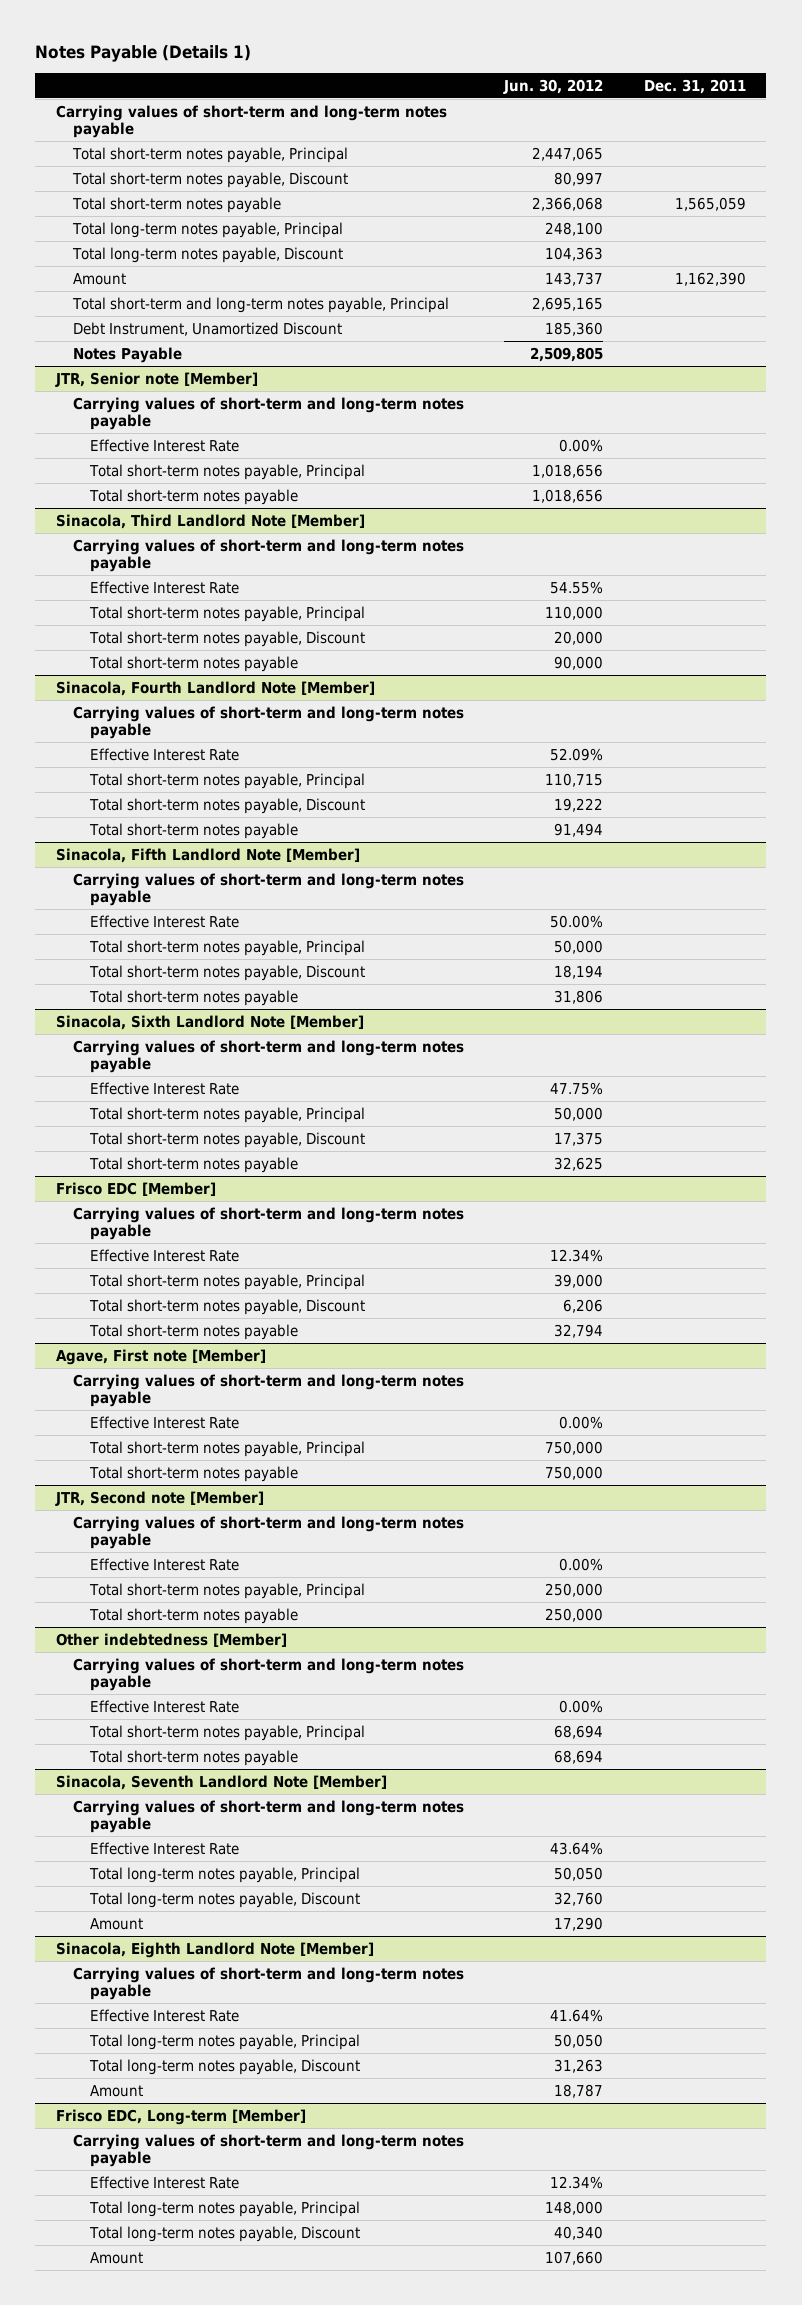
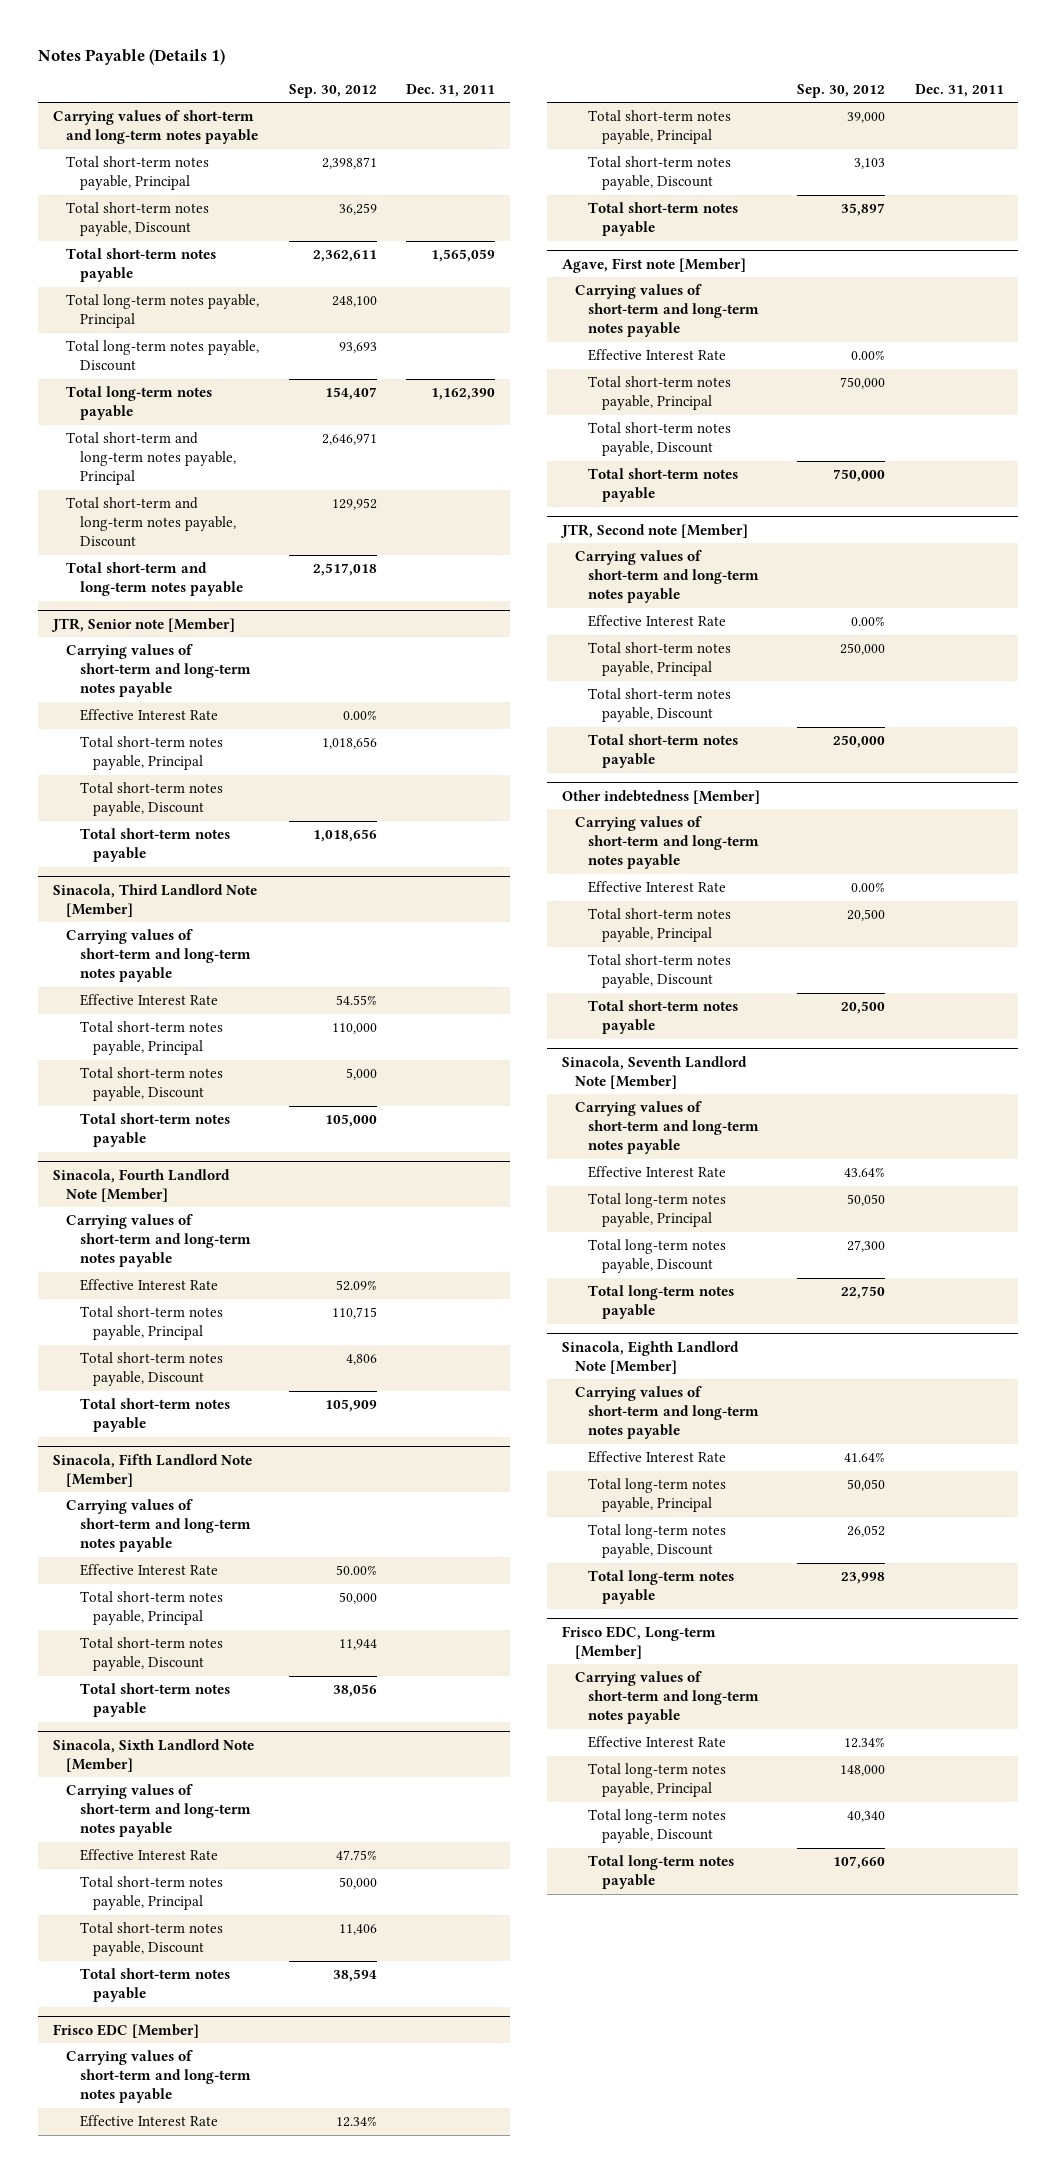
[503,78,604,94] Jun. 30, 2012 -> none
none -> [288,83,377,98] Sep. 30, 2012
[72,272,126,285] Amount -> [66,386,213,421] Total long-term notes payable
[72,321,342,336] Debt Instrument, Unamortized Discount -> [66,497,236,548] Total short-term and long-term notes payable, Discount
[72,346,182,363] Notes Payable -> [66,562,243,597] Total short-term and long-term notes payable
none -> [79,782,223,817] Total short-term notes payable, Discount
none -> [588,422,732,457] Total short-term notes payable, Discount
none -> [588,688,732,723] Total short-term notes payable, Discount
none -> [588,954,732,989] Total short-term notes payable, Discount
[90,1917,144,1930] Amount -> [588,1285,735,1320] Total long-term notes payable
[90,2084,144,2097] Amount -> [588,1570,735,1605] Total long-term notes payable
[90,2251,144,2264] Amount -> [588,1855,735,1890] Total long-term notes payable

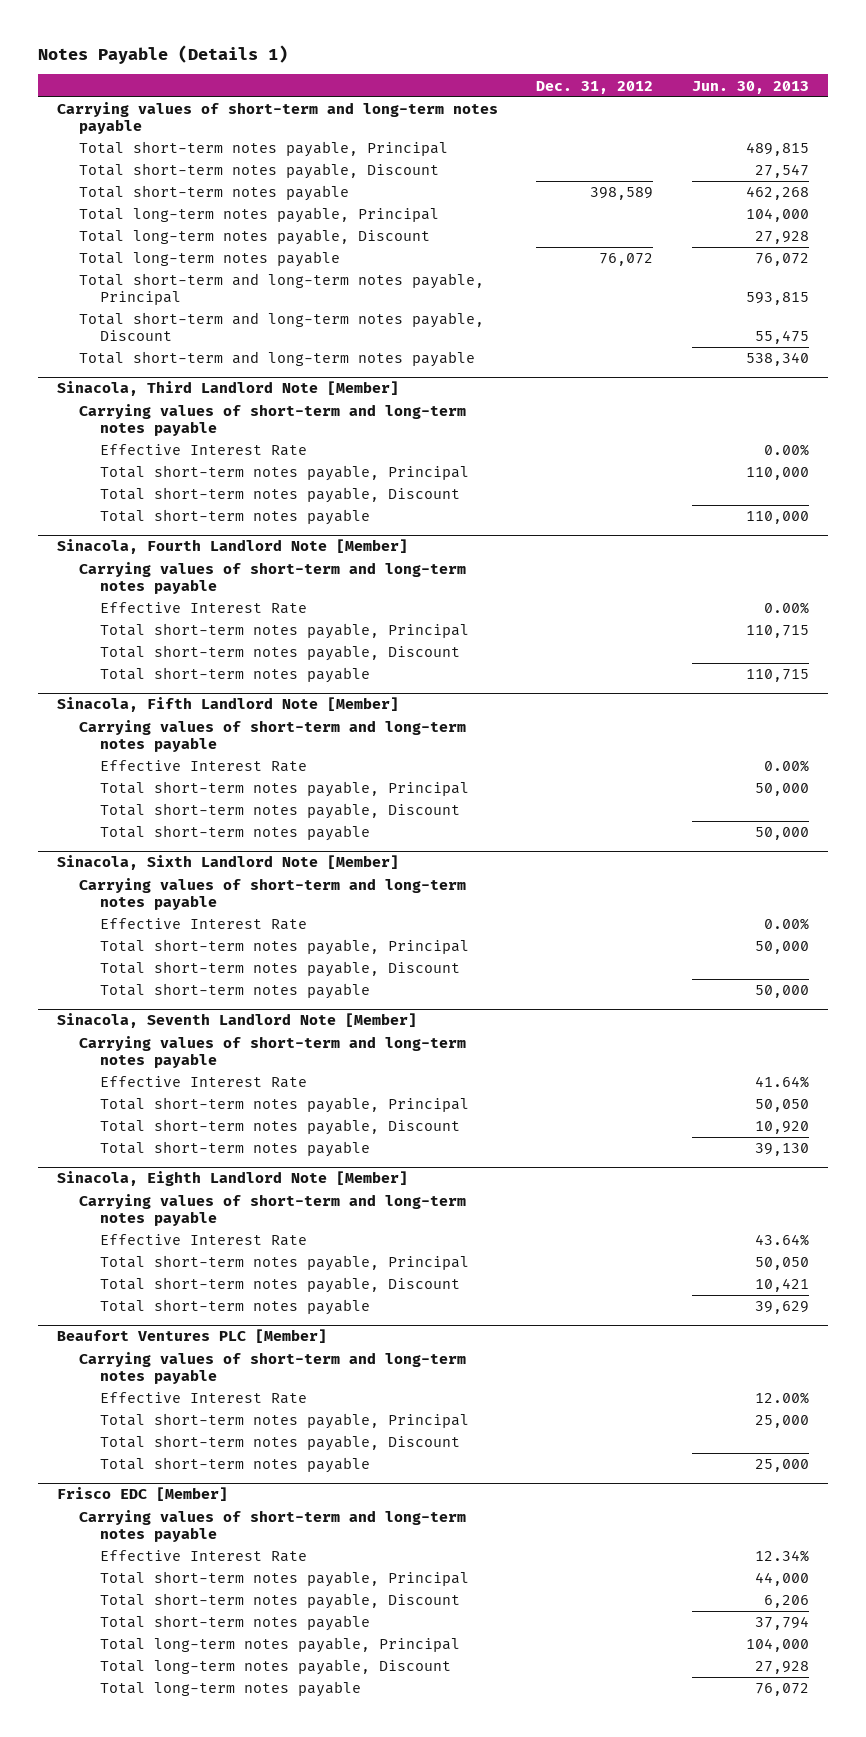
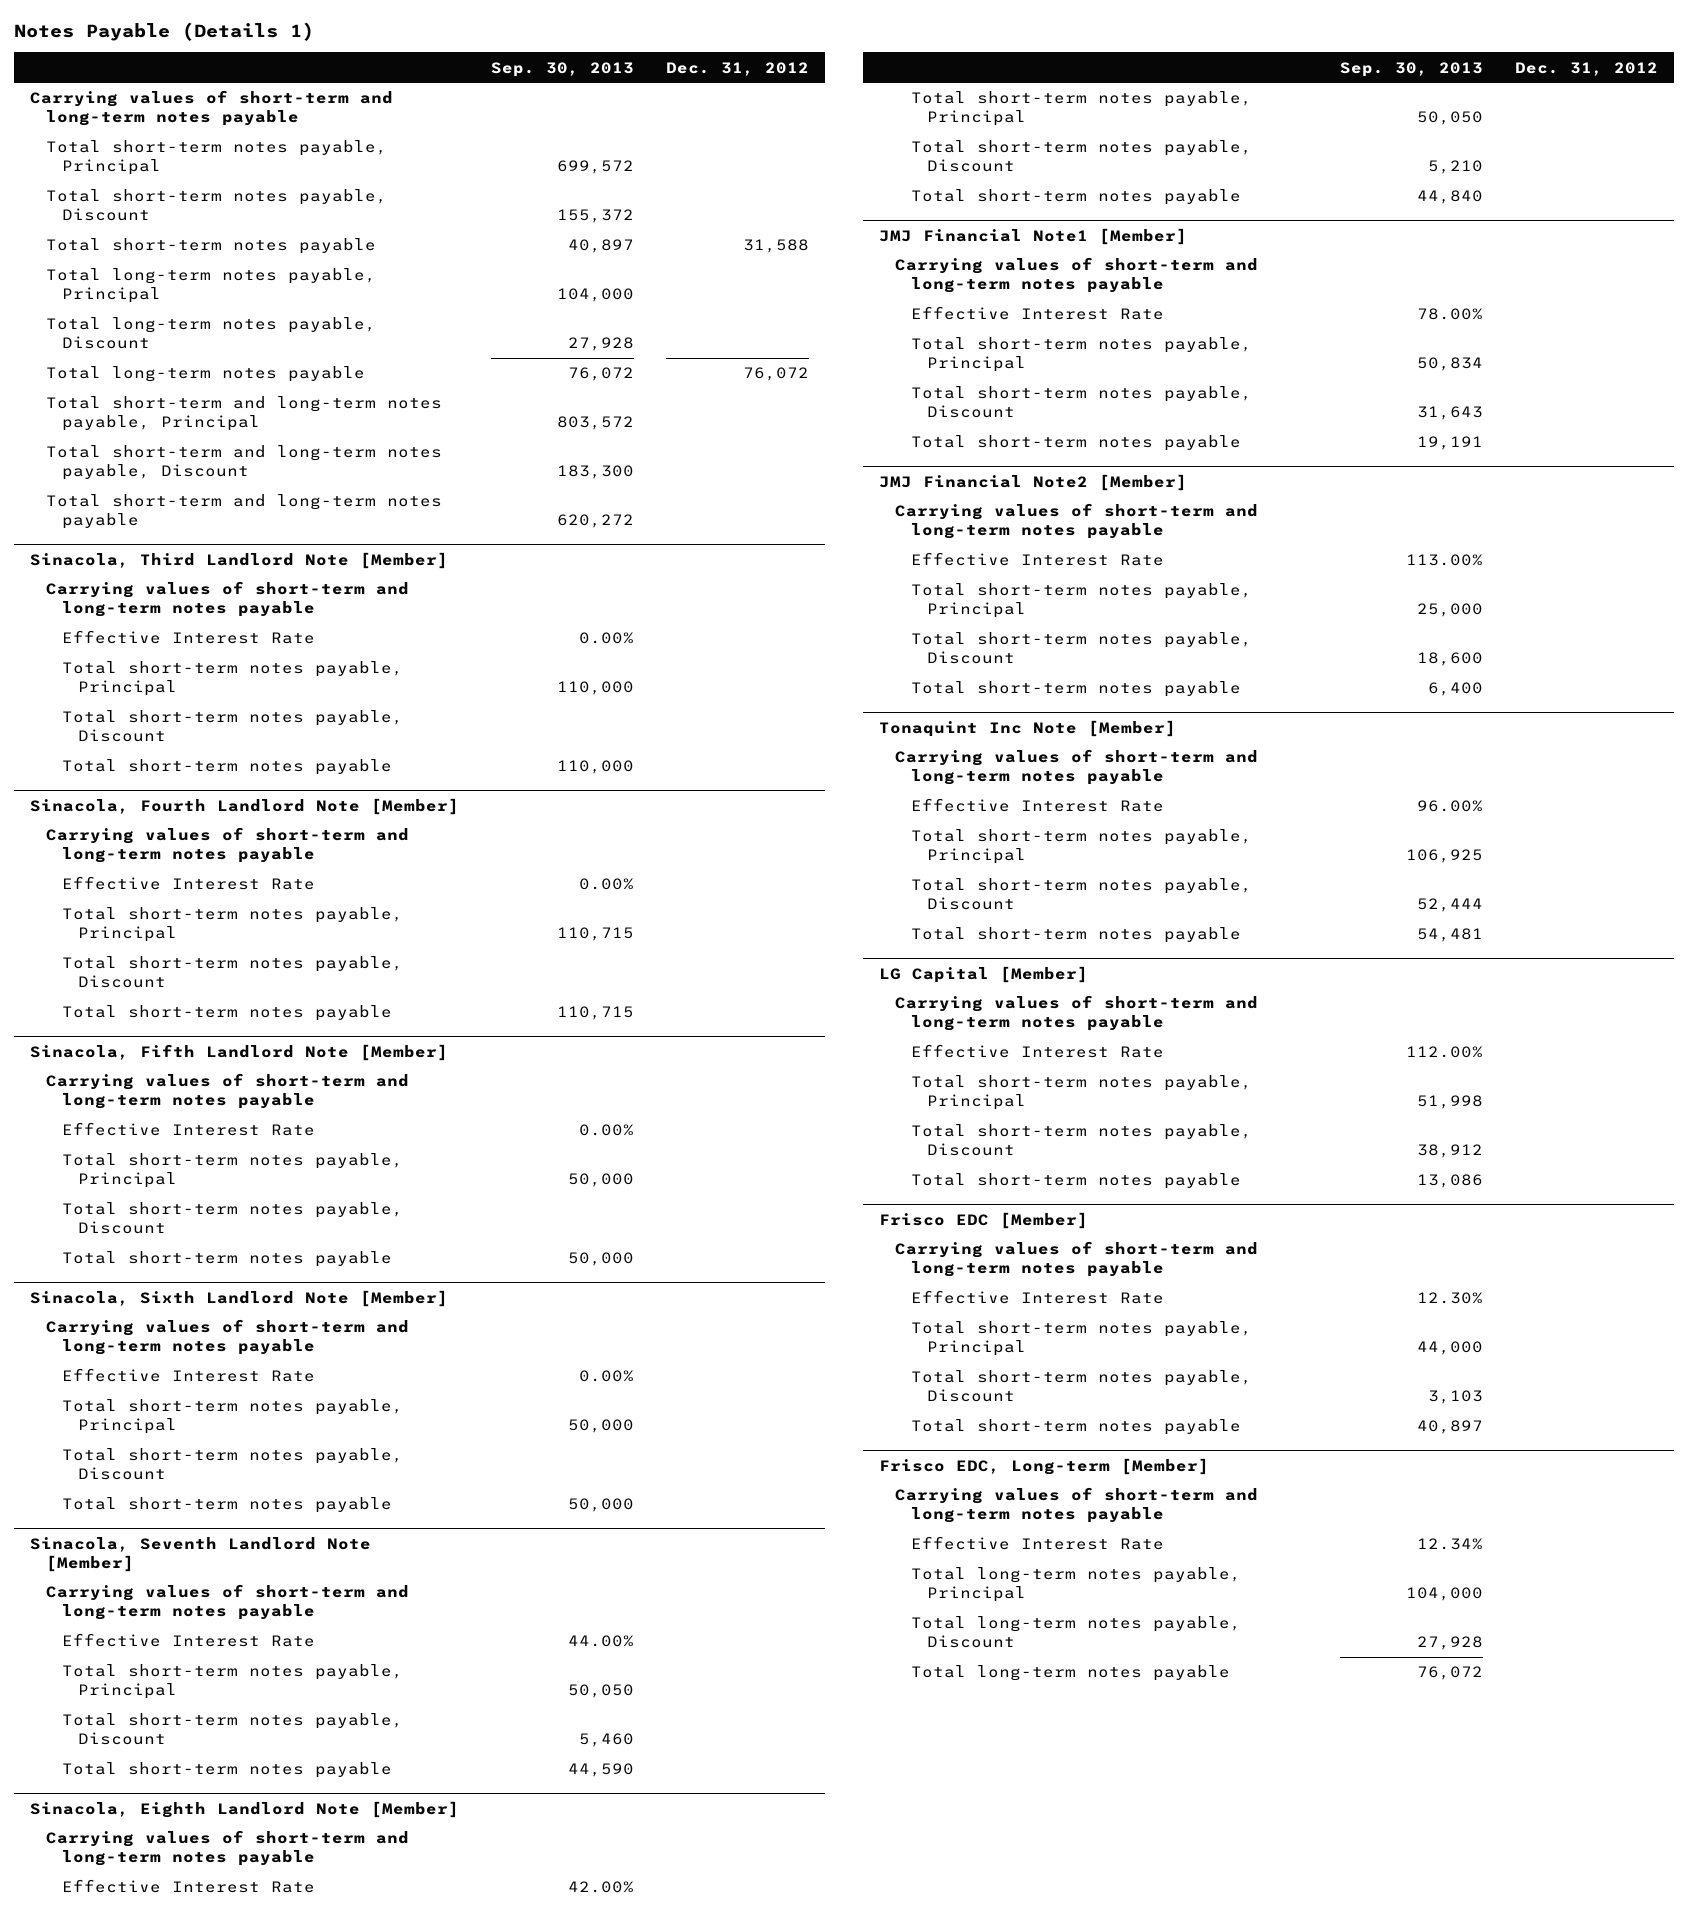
[691,80,809,94] Jun. 30, 2013 -> none
none -> [490,61,634,77] Sep. 30, 2013
[590,187,654,201] 398,589 -> [742,239,809,254] 31,588
[57,1329,328,1344] Beaufort Ventures PLC [Member] -> none
[78,1352,466,1384] Carrying values of short-term and long-term notes payable -> none
[100,1392,308,1405] Effective Interest Rate -> none
[100,1413,470,1430] Total short-term notes payable, Principal -> none
[100,1435,461,1452] Total short-term notes payable, Discount -> none
[100,1457,371,1474] Total short-term notes payable -> none
none -> [878,227,1187,245] JMJ Financial Note1 [Member]
none -> [895,257,1259,294] Carrying values of short-term and long-term notes payable
none -> [911,306,1165,321] Effective Interest Rate
none -> [911,337,1253,373] Total short-term notes payable, Principal
none -> [911,386,1253,419] Total short-term notes payable, Discount
none -> [911,435,1242,452] Total short-term notes payable
none -> [878,473,1187,491] JMJ Financial Note2 [Member]
none -> [895,503,1259,540] Carrying values of short-term and long-term notes payable
none -> [911,552,1165,567] Effective Interest Rate
none -> [911,583,1253,619] Total short-term notes payable, Principal
none -> [911,632,1253,665] Total short-term notes payable, Discount
none -> [911,681,1242,698] Total short-term notes payable
none -> [878,719,1176,737] Tonaquint Inc Note [Member]
none -> [895,749,1259,786] Carrying values of short-term and long-term notes payable
none -> [911,798,1165,813] Effective Interest Rate
none -> [911,829,1253,865] Total short-term notes payable, Principal
none -> [911,878,1253,911] Total short-term notes payable, Discount
none -> [911,927,1242,944] Total short-term notes payable
none -> [878,965,1088,983] LG Capital [Member]
none -> [895,995,1259,1032] Carrying values of short-term and long-term notes payable
none -> [911,1044,1165,1059] Effective Interest Rate
none -> [911,1075,1253,1111] Total short-term notes payable, Principal
none -> [911,1124,1253,1157] Total short-term notes payable, Discount
none -> [911,1173,1242,1190] Total short-term notes payable
[100,1637,461,1654] Total long-term notes payable, Principal -> none
[100,1659,452,1676] Total long-term notes payable, Discount -> none
[100,1681,362,1698] Total long-term notes payable -> none
none -> [878,1457,1209,1475] Frisco EDC, Long-term [Member]
none -> [895,1487,1259,1524] Carrying values of short-term and long-term notes payable
none -> [911,1536,1165,1551] Effective Interest Rate
none -> [911,1567,1242,1603] Total long-term notes payable, Principal
none -> [911,1616,1242,1649] Total long-term notes payable, Discount
none -> [911,1665,1231,1682] Total long-term notes payable

